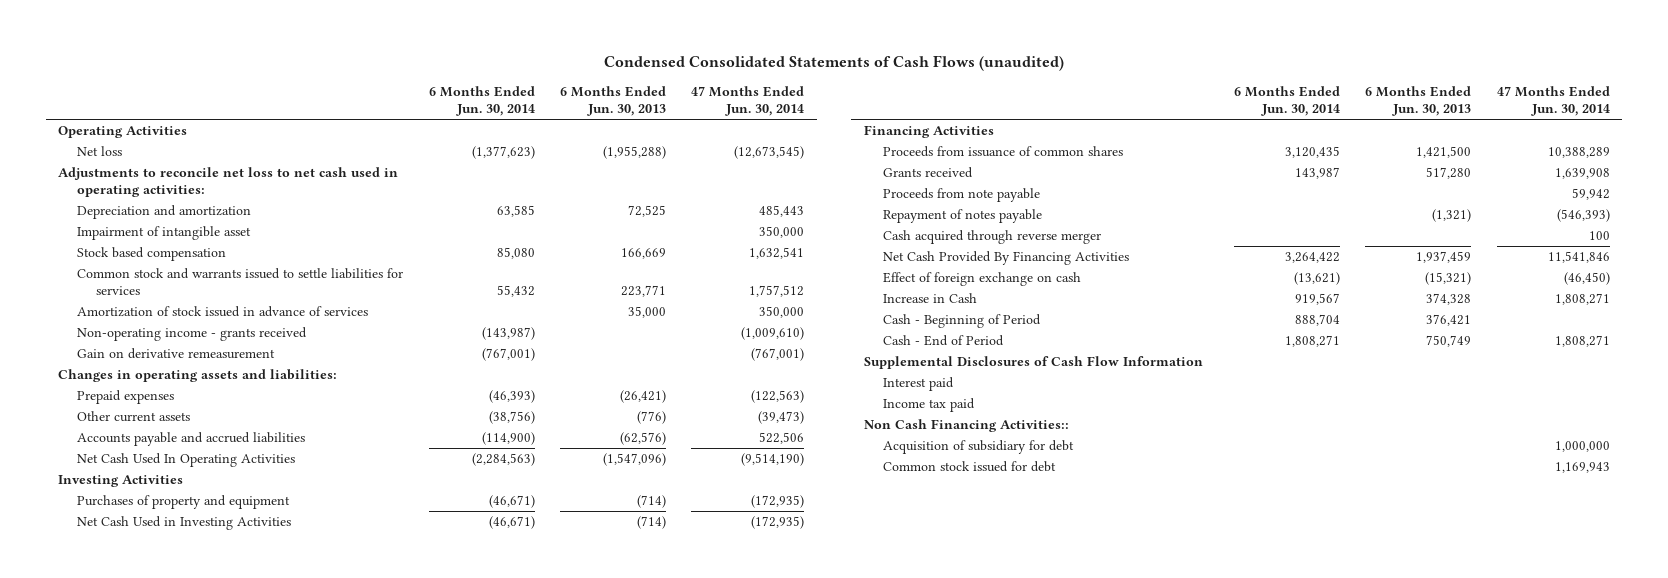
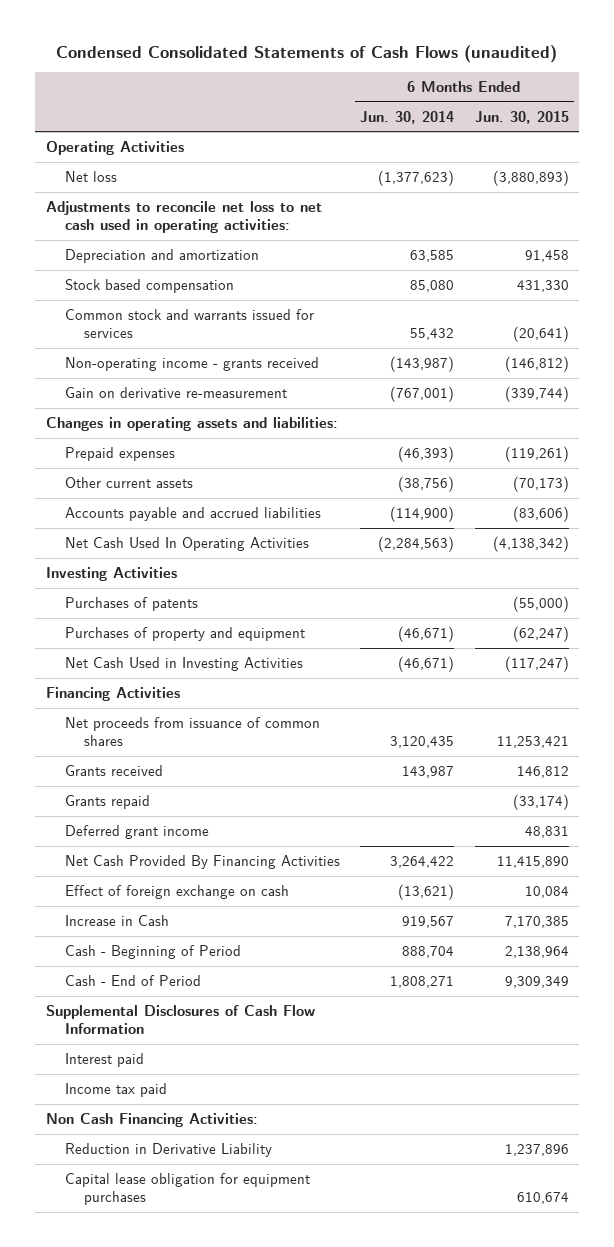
[559,85,666,117] 6 Months Ended Jun. 30, 2013 -> none
[691,85,805,117] 47 Months Ended Jun. 30, 2014 -> none
none -> [474,110,569,124] Jun. 30, 2015
[77,225,252,240] Impairment of intangible asset -> none
[77,305,369,317] Amortization of stock issued in advance of services -> none
[77,267,404,296] Common stock and warrants issued to settle liabilities for services -> [64,308,314,339] Common stock and warrants issued for services
[77,347,276,359] Gain on derivative remeasurement -> [64,386,287,398] Gain on derivative re-measurement
none -> [64,596,198,611] Purchases of patents
[882,145,1123,157] Proceeds from issuance of common shares -> [64,716,320,747] Net proceeds from issuance of common shares
[882,187,1040,202] Proceeds from note payable -> none
[882,208,1042,223] Repayment of notes payable -> none
[882,229,1101,244] Cash acquired through reverse merger -> none
none -> [64,794,150,809] Grants repaid
none -> [64,824,209,839] Deferred grant income
[882,439,1074,454] Acquisition of subsidiary for debt -> none
[882,460,1056,472] Common stock issued for debt -> none
[863,418,1069,432] Non Cash Financing Activities:: -> [45,1112,258,1127] Non Cash Financing Activities:
none -> [64,1142,272,1157] Reduction in Derivative Liability
none -> [64,1172,310,1206] Capital lease obligation for equipment purchases

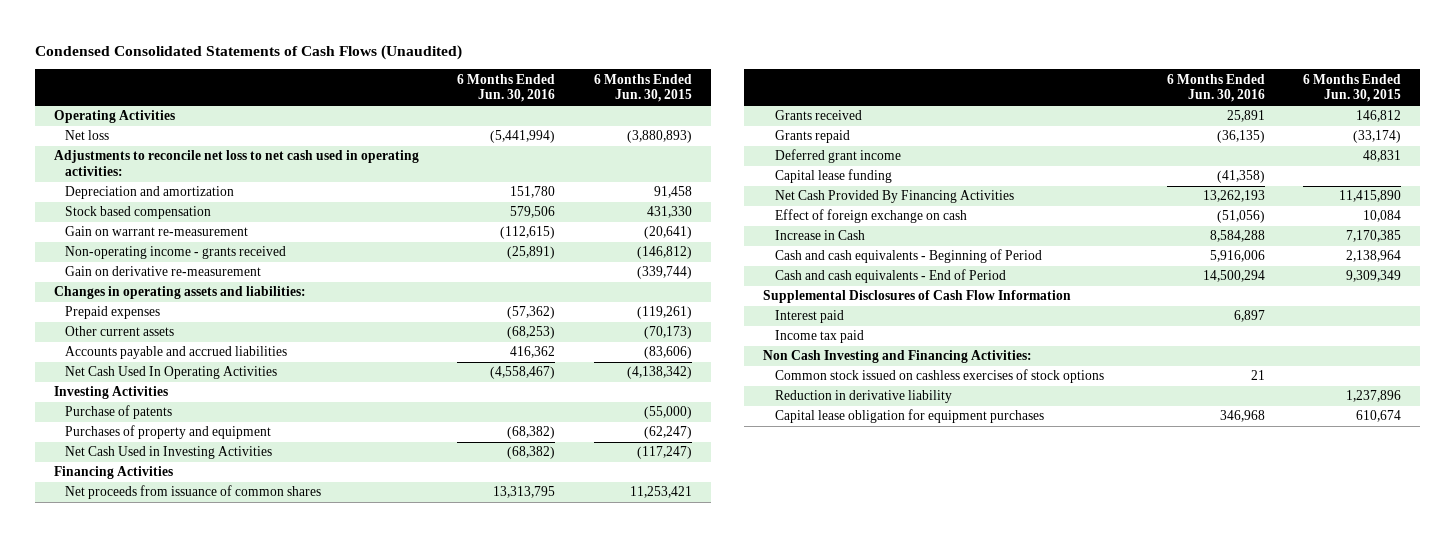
[56,44,558,63] Condensed Consolidated Statements of Cash Flows (unaudited) -> [34,44,462,60] Condensed Consolidated Statements of Cash Flows (Unaudited)
[360,110,455,124] Jun. 30, 2014 -> none
none -> [457,73,556,103] 6 Months Ended Jun. 30, 2016
[64,308,314,339] Common stock and warrants issued for services -> [65,226,249,237] Gain on warrant re-measurement
[64,596,198,611] Purchases of patents -> [65,405,173,420] Purchase of patents
none -> [774,169,892,184] Capital lease funding
[64,944,241,959] Cash - Beginning of Period -> [774,249,1042,264] Cash and cash equivalents - Beginning of Period
[64,974,201,986] Cash - End of Period -> [774,269,1006,284] Cash and cash equivalents - End of Period
[45,1112,258,1127] Non Cash Financing Activities: -> [763,350,1033,364] Non Cash Investing and Financing Activities:
none -> [774,369,1104,384] Common stock issued on cashless exercises of stock options
[64,1142,272,1157] Reduction in Derivative Liability -> [774,390,952,404] Reduction in derivative liability

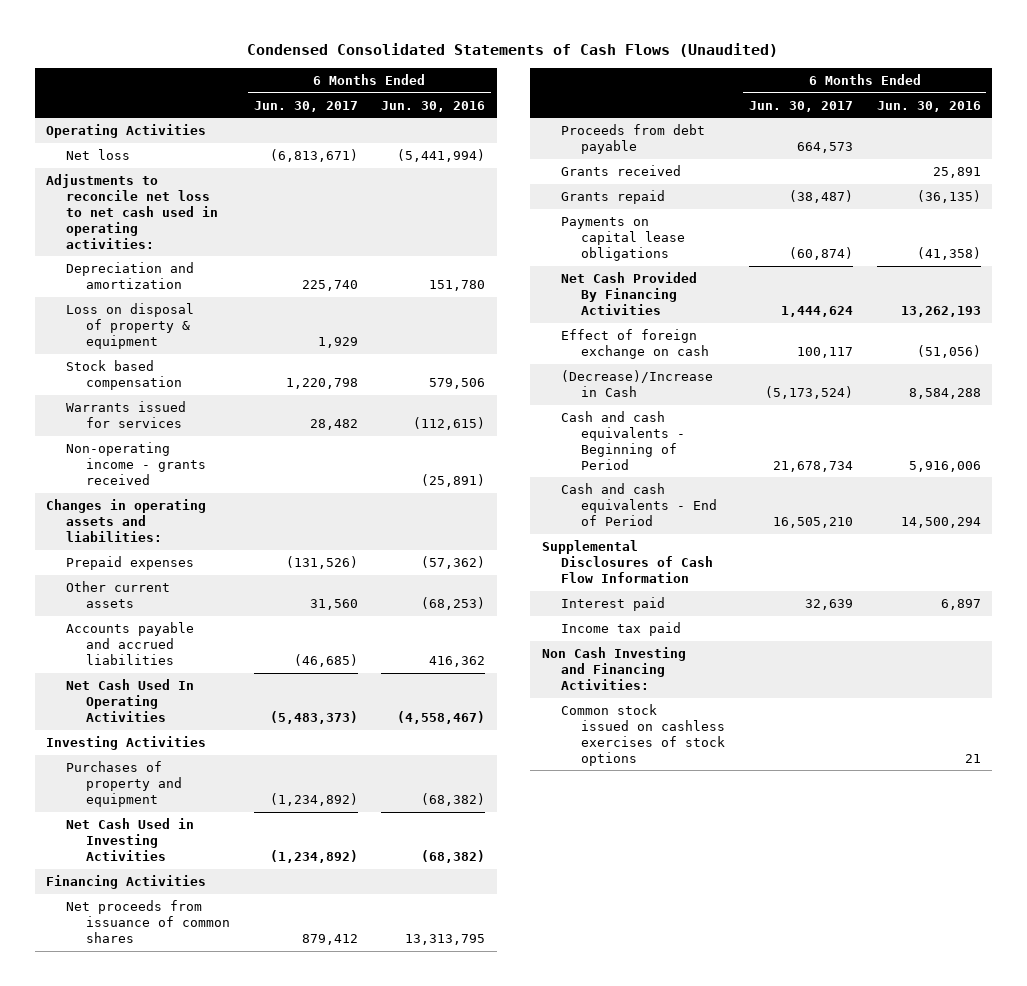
[593,73,692,103] 6 Months Ended Jun. 30, 2015 -> none
none -> [253,100,358,112] Jun. 30, 2017
none -> [66,303,195,349] Loss on disposal of property & equipment
[65,226,249,237] Gain on warrant re-measurement -> [66,401,187,429] Warrants issued for services
[65,266,262,277] Gain on derivative re-measurement -> none
[65,405,173,420] Purchase of patents -> none
none -> [561,124,706,155] Proceeds from debt payable
[774,149,901,164] Deferred grant income -> none
[774,169,892,184] Capital lease funding -> [561,217,686,261] Payments on capital lease obligations
[774,230,865,241] Increase in Cash -> [561,370,714,398] (Decrease)/Increase in Cash
[774,390,952,404] Reduction in derivative liability -> none
[774,409,1044,424] Capital lease obligation for equipment purchases -> none

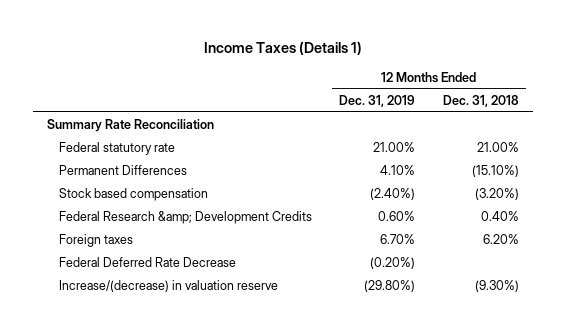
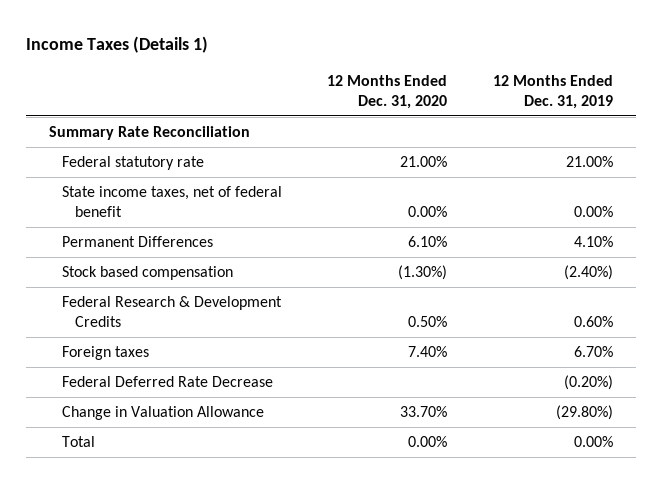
[442,94,519,107] Dec. 31, 2018 -> none
none -> [327,74,448,109] 12 Months Ended Dec. 31, 2020
none -> [61,186,282,218] State income taxes, net of federal benefit
[58,211,312,225] Federal Research &amp; Development Credits -> [61,296,282,328] Federal Research & Development Credits
[58,280,278,293] Increase/(decrease) in valuation reserve -> [61,406,264,421] Change in Valuation Allowance
none -> [61,436,95,448] Total

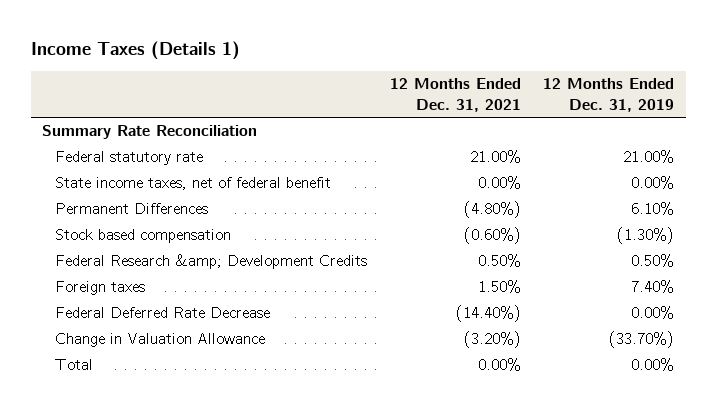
[327,74,448,109] 12 Months Ended Dec. 31, 2020 -> none
none -> [389,78,521,112] 12 Months Ended Dec. 31, 2021
[574,236,614,248] 4.10% -> [631,202,675,216] 6.10%
[564,265,614,281] (2.40%) -> [617,227,675,245] (1.30%)
[61,296,282,328] Federal Research & Development Credits -> [54,254,367,270] Federal Research &amp; Development Credits
[574,316,614,328] 0.60% -> [631,254,675,268] 0.50%
[574,346,614,358] 6.70% -> [631,280,675,294] 7.40%
[564,375,614,391] (0.20%) -> [631,306,675,320] 0.00%
[556,405,614,421] (29.80%) -> [609,331,675,349] (33.70%)

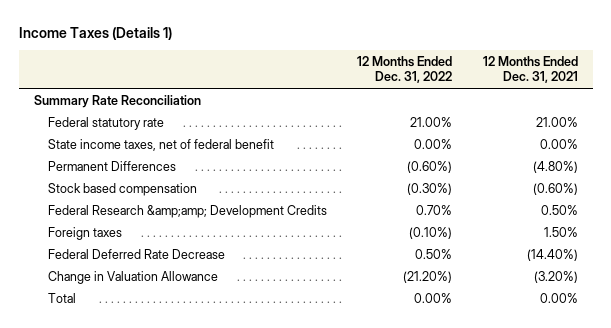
[543,78,675,112] 12 Months Ended Dec. 31, 2019 -> none
none -> [357,55,453,84] 12 Months Ended Dec. 31, 2022
[54,254,367,270] Federal Research &amp; Development Credits -> [47,204,327,218] Federal Research &amp;amp; Development Credits

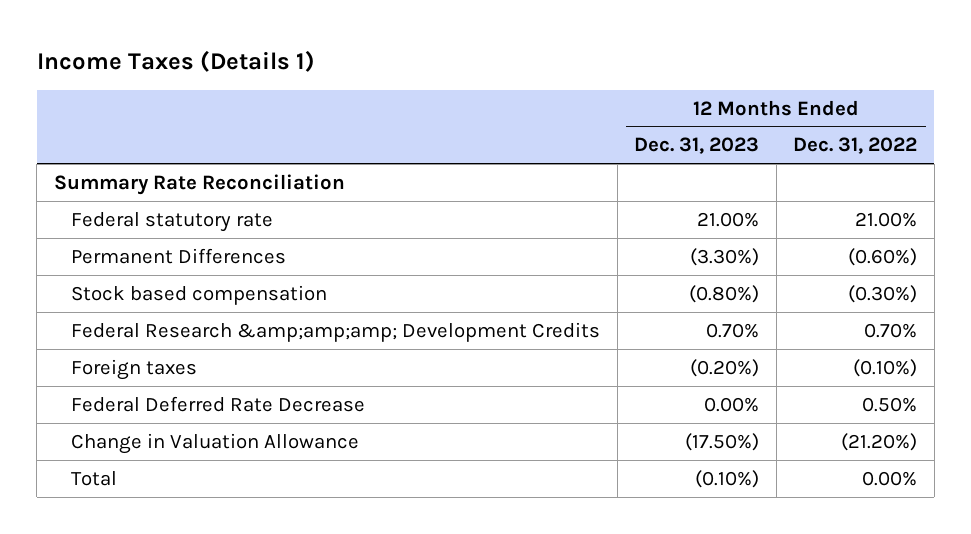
[482,55,578,84] 12 Months Ended Dec. 31, 2021 -> none
none -> [634,137,760,155] Dec. 31, 2023
[47,138,274,151] State income taxes, net of federal benefit -> none
[47,204,327,218] Federal Research &amp;amp; Development Credits -> [71,321,601,342] Federal Research &amp;amp;amp; Development Credits

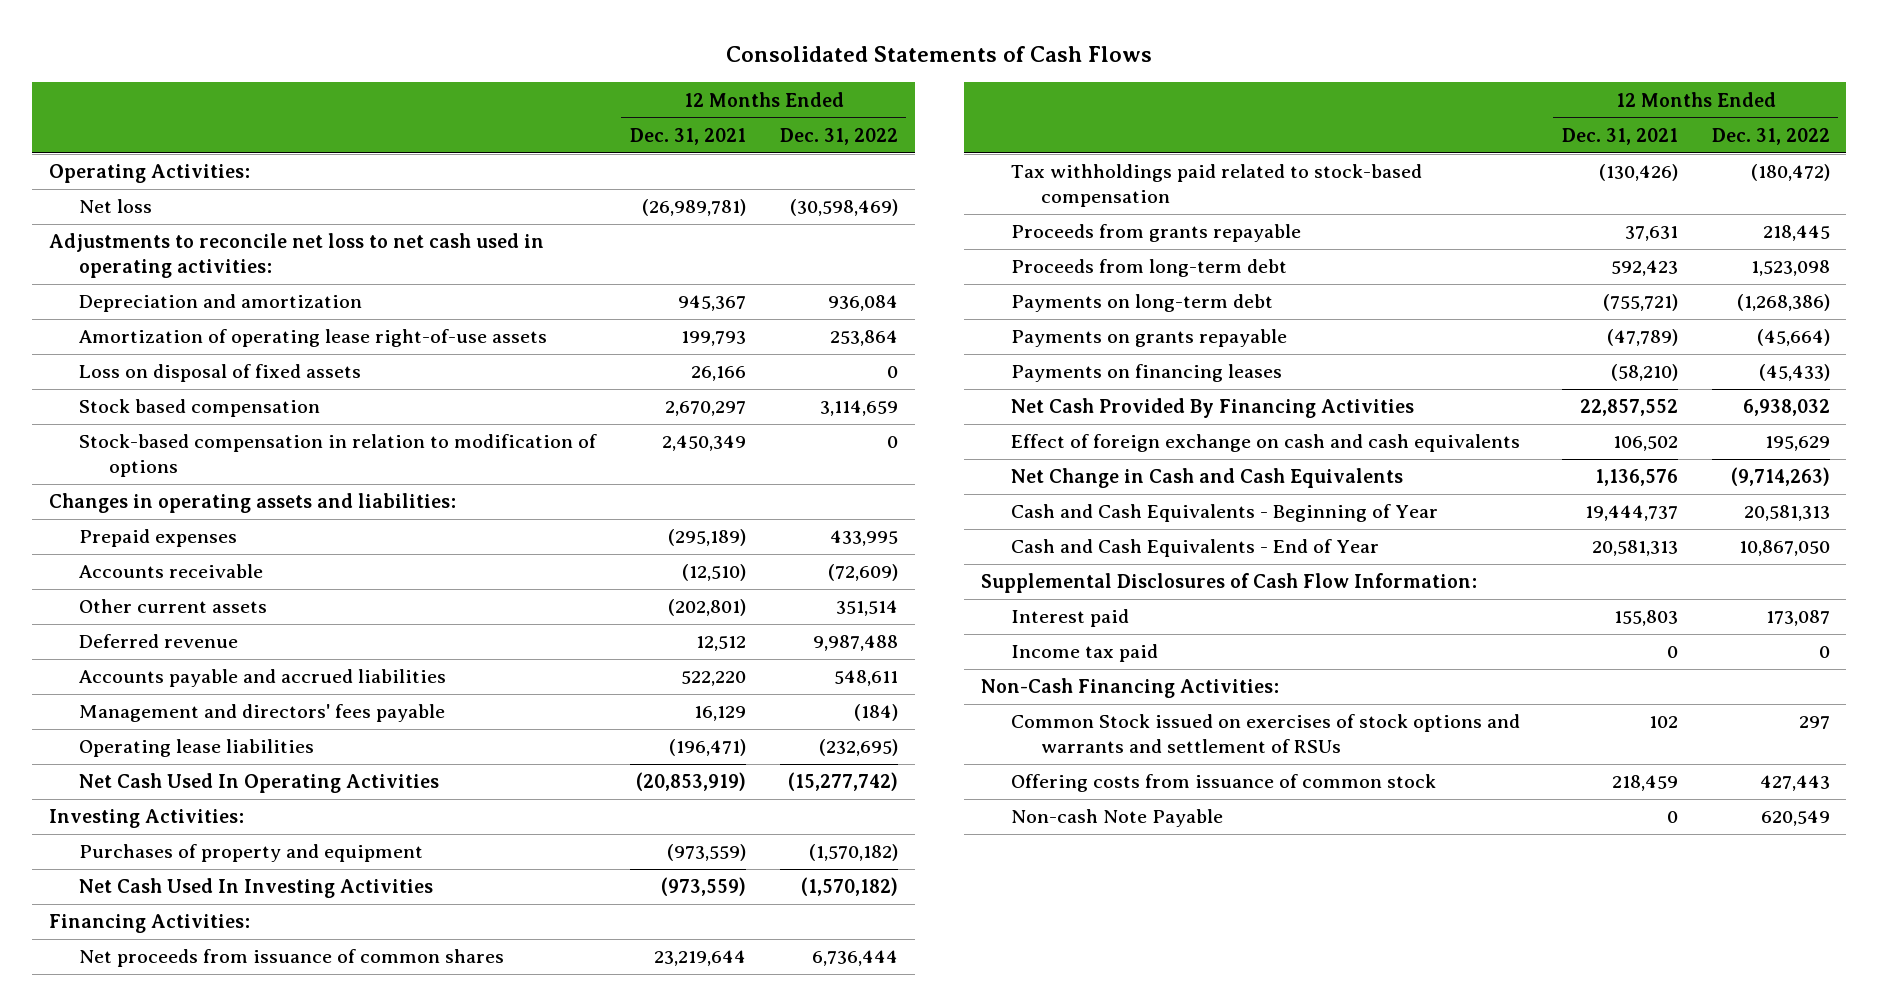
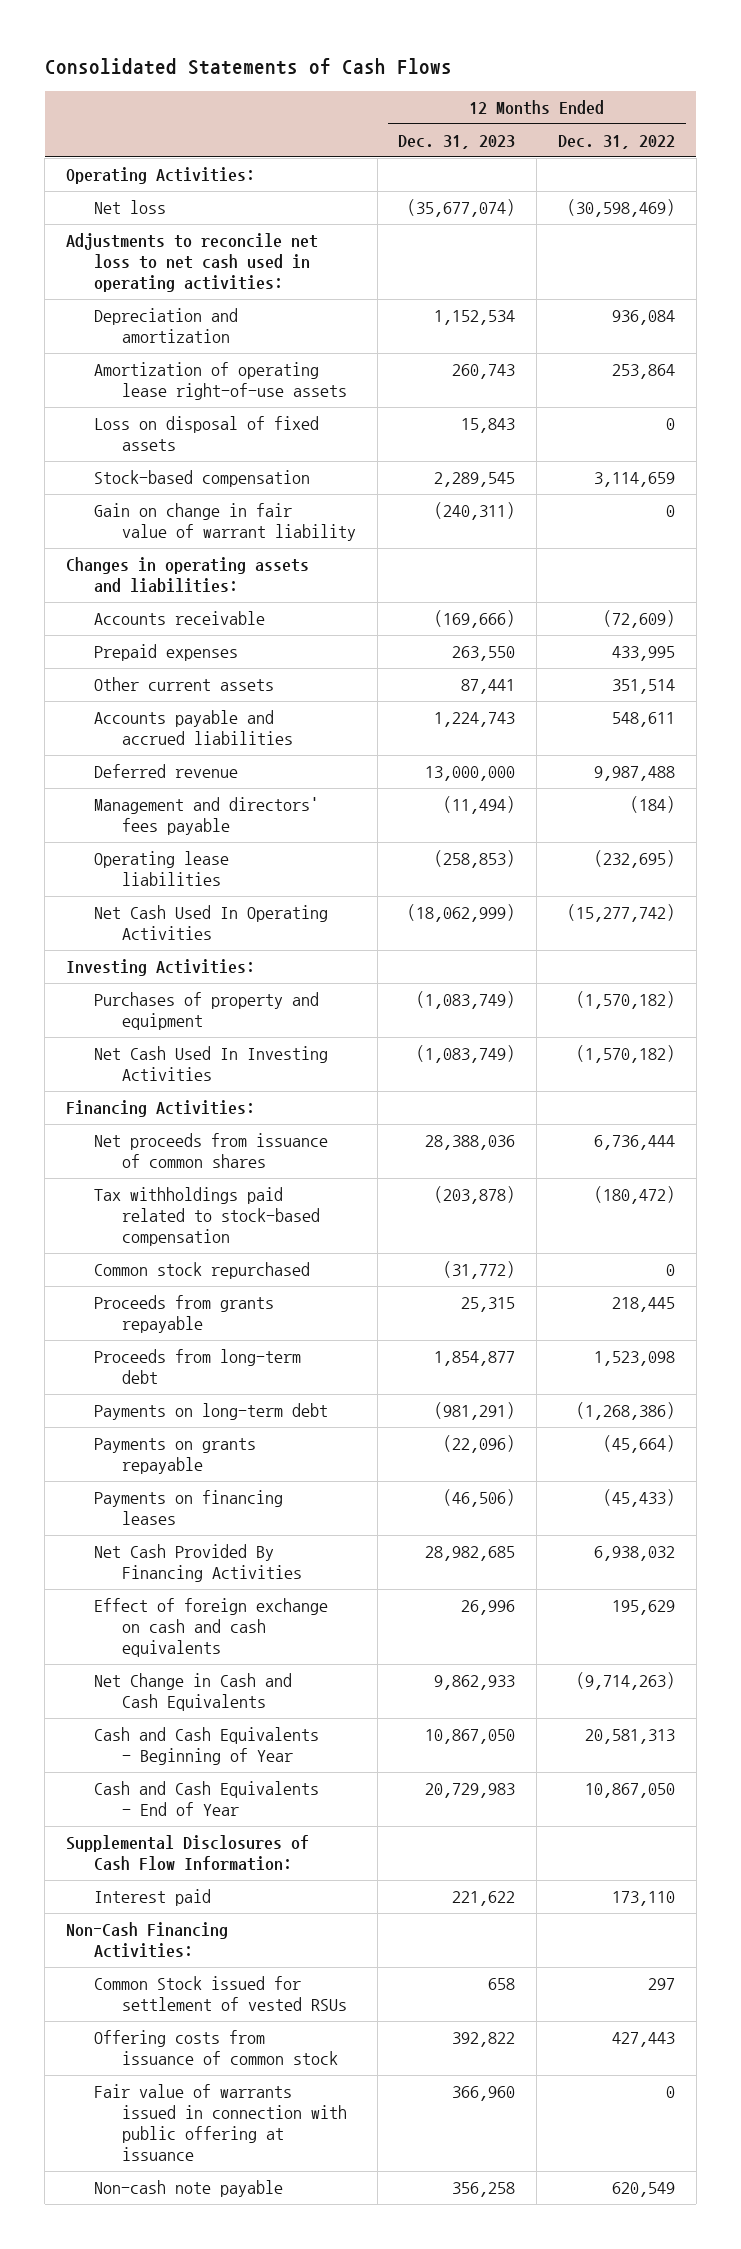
[629,127,746,145] Dec. 31, 2021 -> none
none -> [398,135,516,150] Dec. 31, 2023
[78,399,320,418] Stock based compensation -> none
[78,434,597,478] Stock-based compensation in relation to modification of options -> [94,470,311,488] Stock-based compensation
[886,436,898,449] 0 -> [593,472,675,488] 3,114,659
none -> [94,503,356,542] Gain on change in fair value of warrant liability
[78,529,237,548] Prepaid expenses -> [94,644,239,662] Prepaid expenses
[78,634,238,649] Deferred revenue -> [94,764,239,779] Deferred revenue
none -> [94,1262,311,1280] Common stock repurchased
[1010,644,1158,663] Income tax paid -> none
[1765,610,1830,627] 173,087 -> [611,1891,675,1907] 173,110
[1010,714,1520,754] Common Stock issued on exercises of stock options and warrants and settlement of RSUs -> [94,1976,347,2012] Common Stock issued for settlement of vested RSUs
none -> [94,2084,347,2161] Fair value of warrants issued in connection with public offering at issuance
[1010,809,1223,828] Non-cash Note Payable -> [94,2180,284,2198] Non-cash note payable

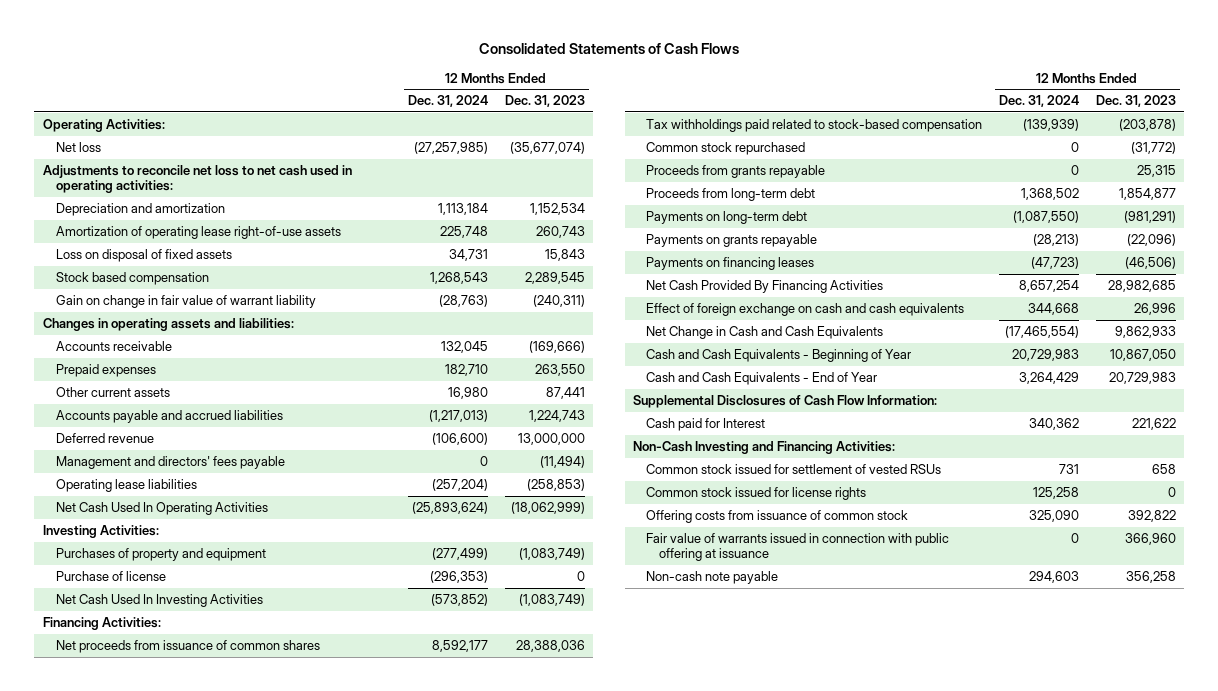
[557,135,675,150] Dec. 31, 2022 -> none
none -> [408,95,489,108] Dec. 31, 2024
[94,470,311,488] Stock-based compensation -> [55,271,209,285] Stock based compensation
none -> [55,570,166,581] Purchase of license
[94,1889,212,1907] Interest paid -> [646,417,766,431] Cash paid for Interest
[66,1922,229,1959] Non-Cash Financing Activities: -> [633,440,896,454] Non-Cash Investing and Financing Activities:
[94,1976,347,2012] Common Stock issued for settlement of vested RSUs -> [646,463,942,474] Common stock issued for settlement of vested RSUs
none -> [646,486,867,500] Common stock issued for license rights

